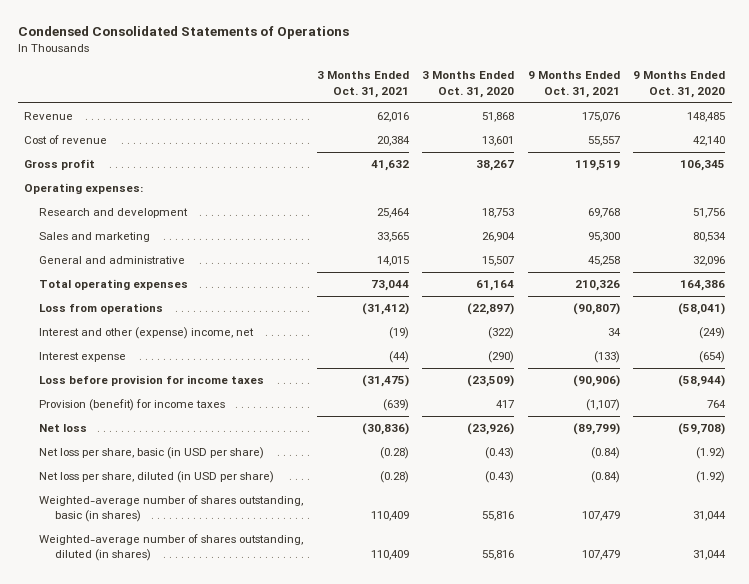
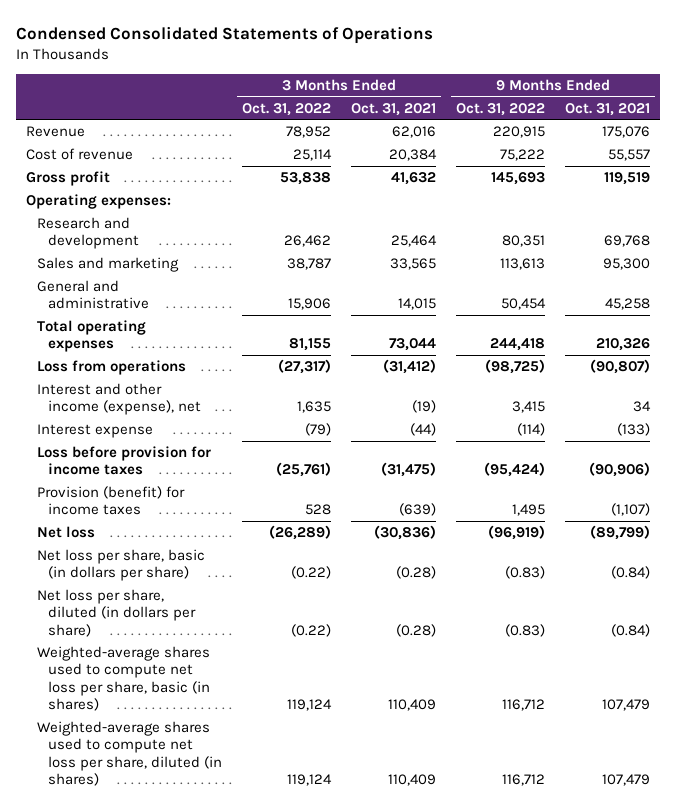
[422,71,515,98] 3 Months Ended Oct. 31, 2020 -> none
[633,71,726,98] 9 Months Ended Oct. 31, 2020 -> none
none -> [242,102,332,116] Oct. 31, 2022
none -> [456,102,546,116] Oct. 31, 2022
[39,327,255,340] Interest and other (expense) income, net -> [37,382,202,416] Interest and other income (expense), net
[39,447,265,460] Net loss per share, basic (in USD per share) -> [37,548,206,582] Net loss per share, basic (in dollars per share)
[39,471,275,484] Net loss per share, diluted (in USD per share) -> [37,588,197,637] Net loss per share, diluted (in dollars per share)
[39,495,304,523] Weighted-average number of shares outstanding, basic (in shares) -> [37,645,211,712] Weighted-average shares used to compute net loss per share, basic (in shares)
[39,534,304,562] Weighted-average number of shares outstanding, diluted (in shares) -> [37,720,223,787] Weighted-average shares used to compute net loss per share, diluted (in shares)

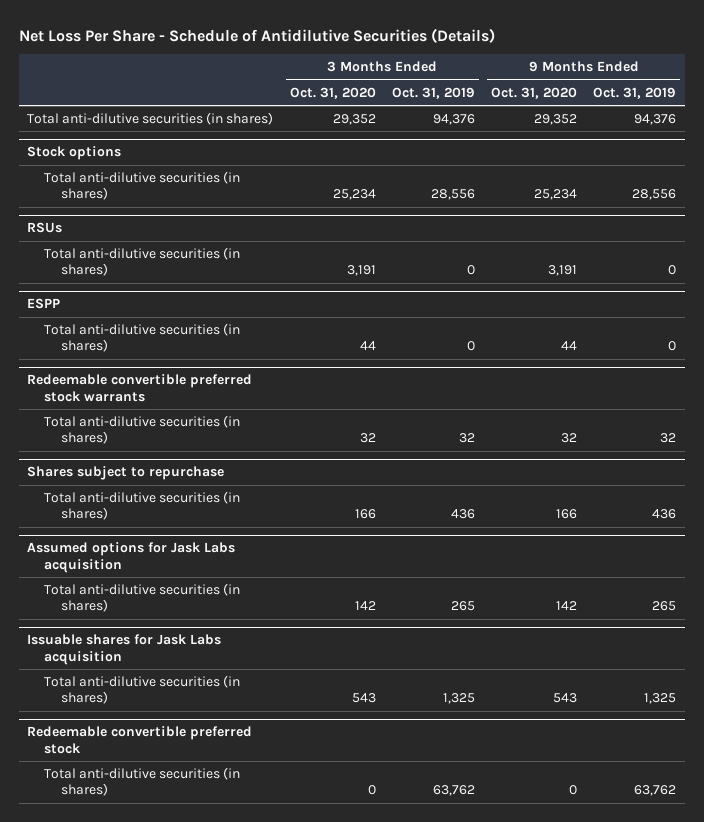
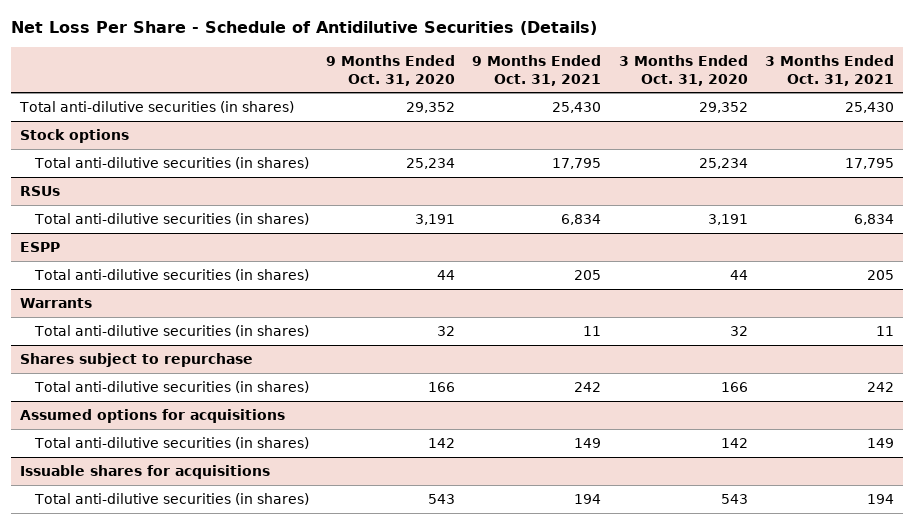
[391,86,475,99] Oct. 31, 2019 -> none
[593,86,677,99] Oct. 31, 2019 -> none
none -> [472,54,602,86] 9 Months Ended Oct. 31, 2021
none -> [765,54,895,86] 3 Months Ended Oct. 31, 2021
[27,374,253,402] Redeemable convertible preferred stock warrants -> [20,297,93,308] Warrants
[27,542,236,573] Assumed options for Jask Labs acquisition -> [20,408,286,423] Assumed options for acquisitions
[27,634,222,665] Issuable shares for Jask Labs acquisition -> [20,464,271,479] Issuable shares for acquisitions
[27,726,253,754] Redeemable convertible preferred stock -> none
[44,767,241,797] Total anti-dilutive securities (in shares) -> none

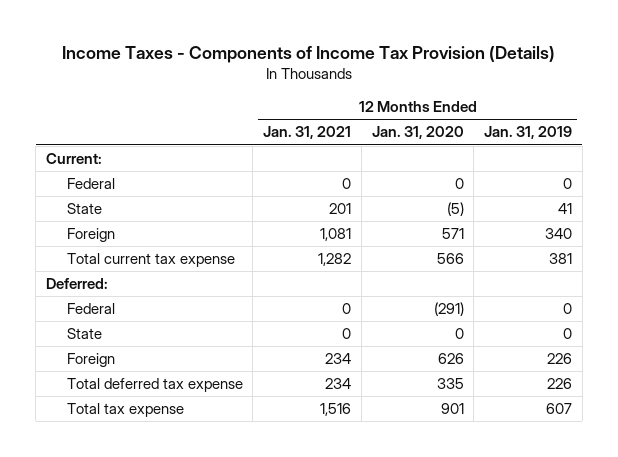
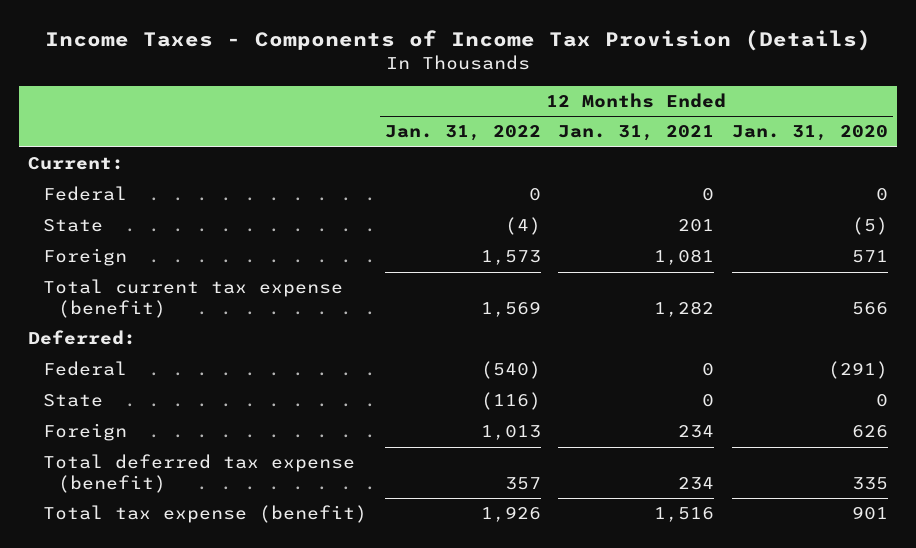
[484,126,573,140] Jan. 31, 2019 -> none
none -> [384,125,541,142] Jan. 31, 2022
[66,253,235,268] Total current tax expense -> [43,279,344,318] Total current tax expense (benefit)
[66,378,243,393] Total deferred tax expense -> [43,454,356,493] Total deferred tax expense (benefit)
[66,403,184,418] Total tax expense -> [43,505,368,524] Total tax expense (benefit)

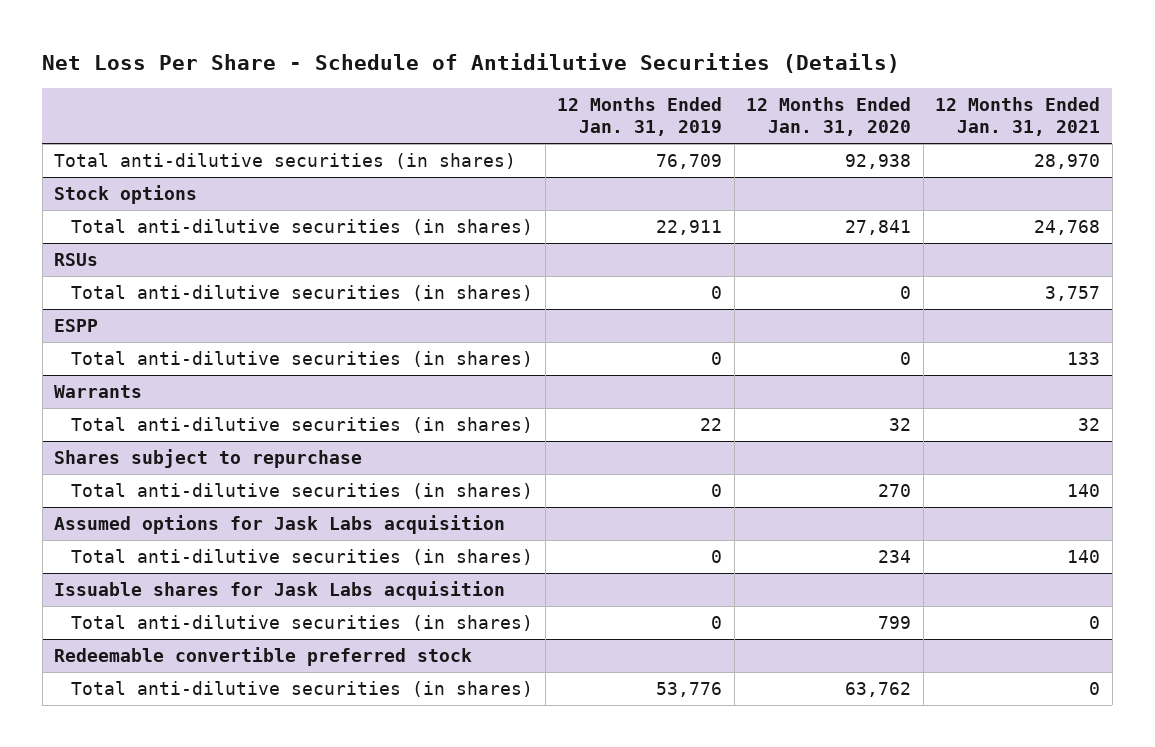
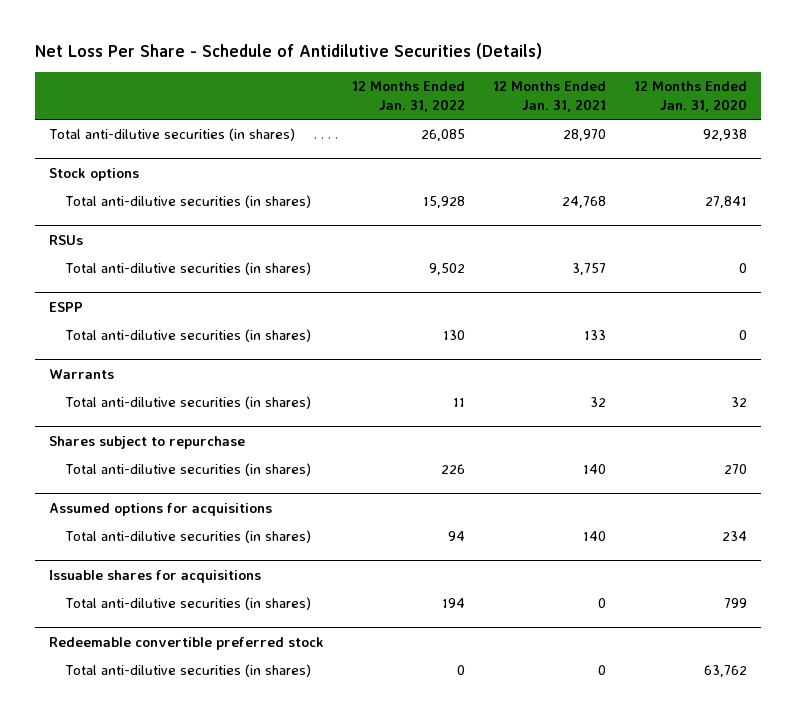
[557,97,723,137] 12 Months Ended Jan. 31, 2019 -> none
none -> [351,81,465,112] 12 Months Ended Jan. 31, 2022
[54,514,506,534] Assumed options for Jask Labs acquisition -> [48,502,272,516] Assumed options for acquisitions
[54,580,506,600] Issuable shares for Jask Labs acquisition -> [48,569,261,583] Issuable shares for acquisitions

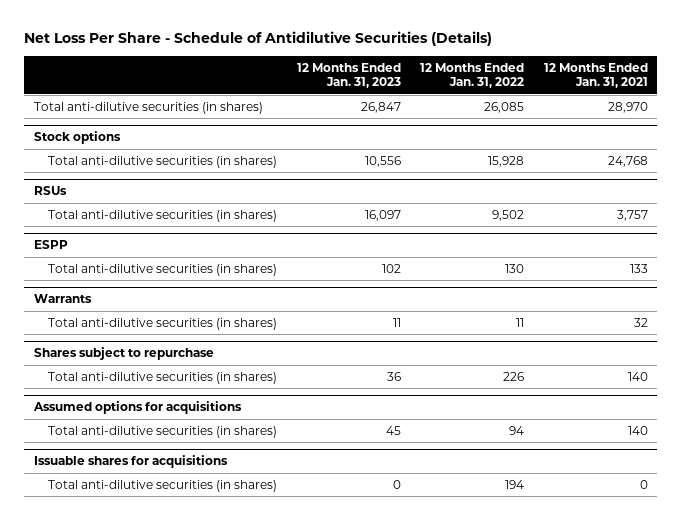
[633,81,747,112] 12 Months Ended Jan. 31, 2020 -> none
none -> [296,62,401,89] 12 Months Ended Jan. 31, 2023
[48,636,324,650] Redeemable convertible preferred stock -> none
[65,664,312,678] Total anti-dilutive securities (in shares) -> none

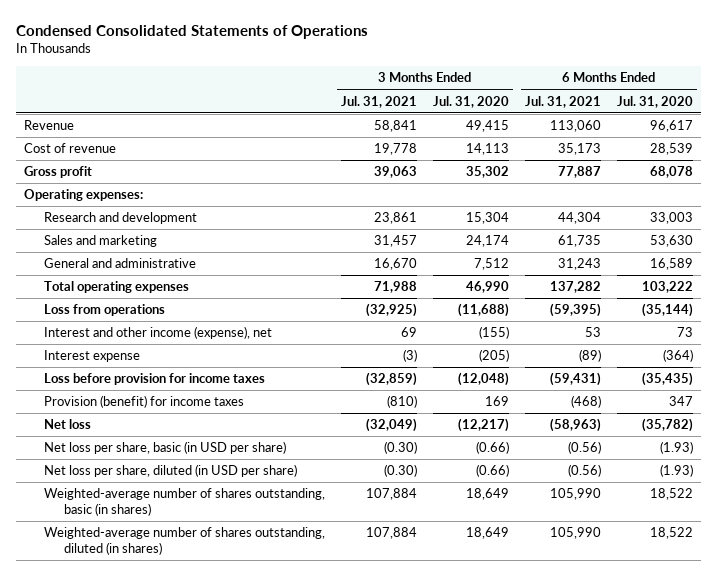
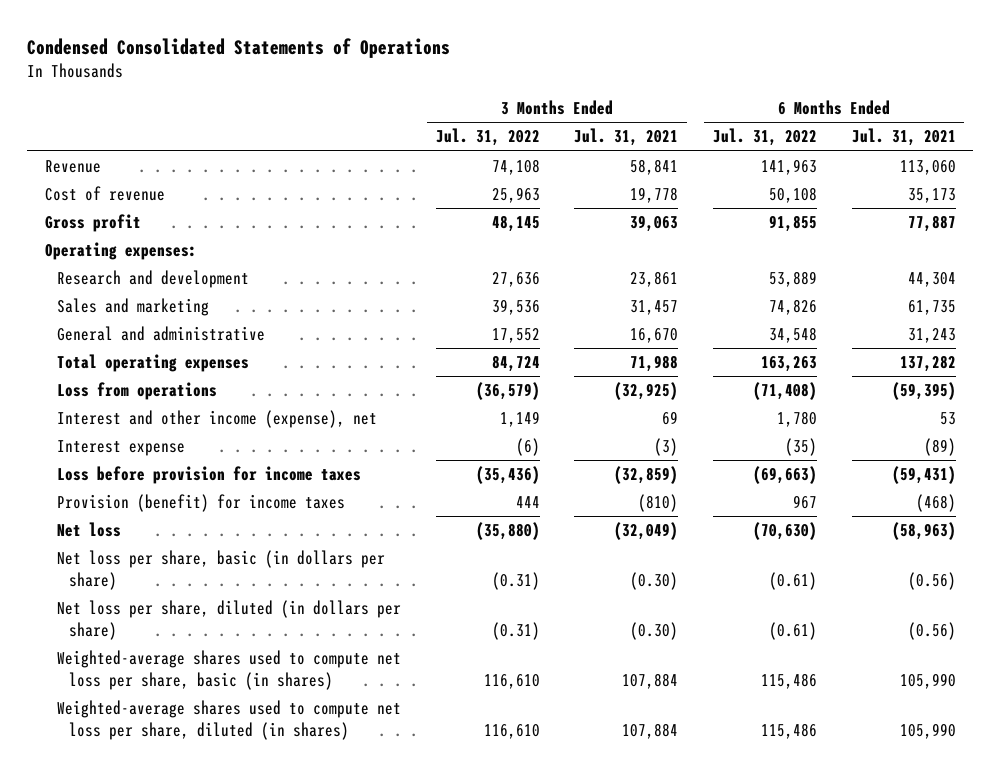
[432,95,509,108] Jul. 31, 2020 -> none
[616,95,693,108] Jul. 31, 2020 -> none
none -> [435,128,540,147] Jul. 31, 2022
none -> [713,128,818,147] Jul. 31, 2022
[43,441,286,455] Net loss per share, basic (in USD per share) -> [57,550,386,590] Net loss per share, basic (in dollars per share)
[43,464,297,478] Net loss per share, diluted (in USD per share) -> [57,600,402,640] Net loss per share, diluted (in dollars per share)
[43,488,325,517] Weighted-average number of shares outstanding, basic (in shares) -> [57,650,402,690] Weighted-average shares used to compute net loss per share, basic (in shares)
[43,527,325,556] Weighted-average number of shares outstanding, diluted (in shares) -> [57,700,402,740] Weighted-average shares used to compute net loss per share, diluted (in shares)

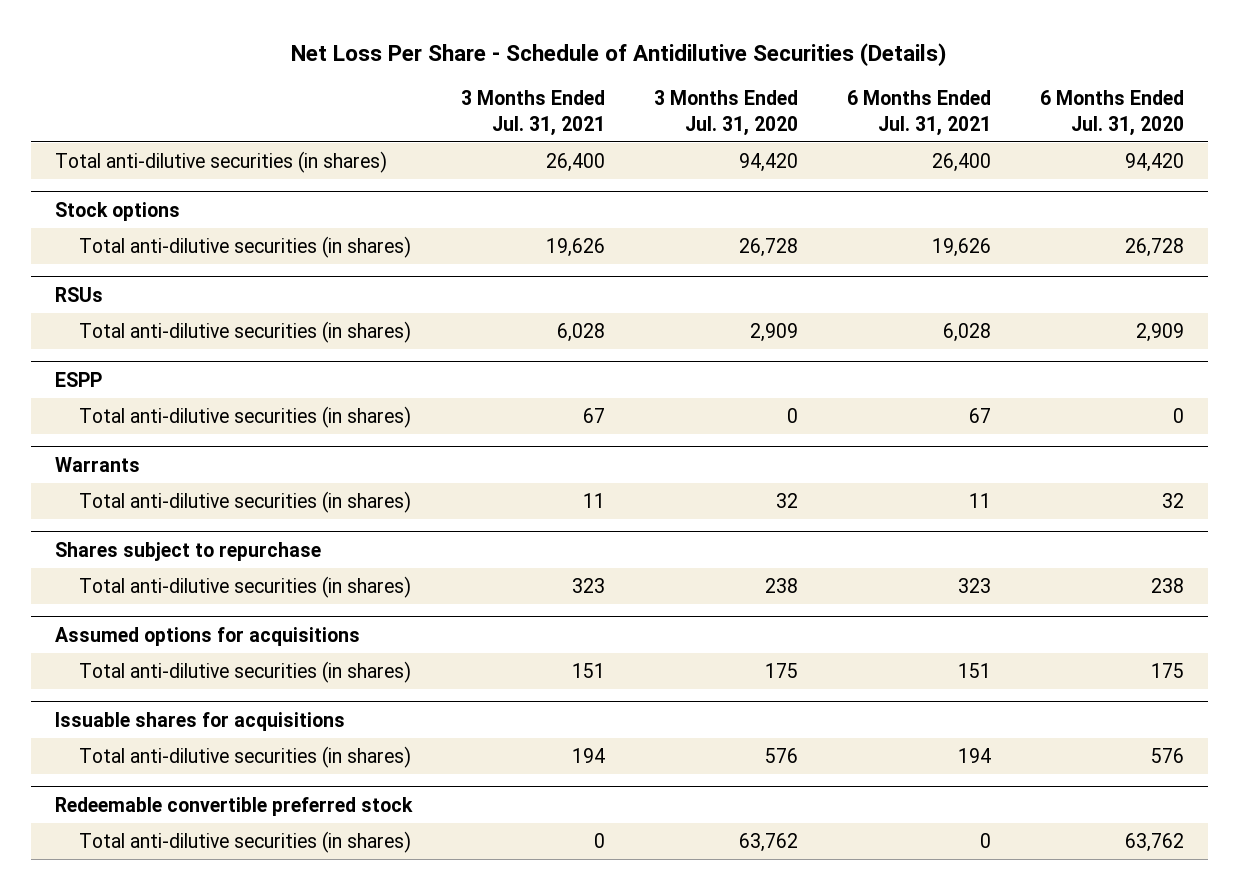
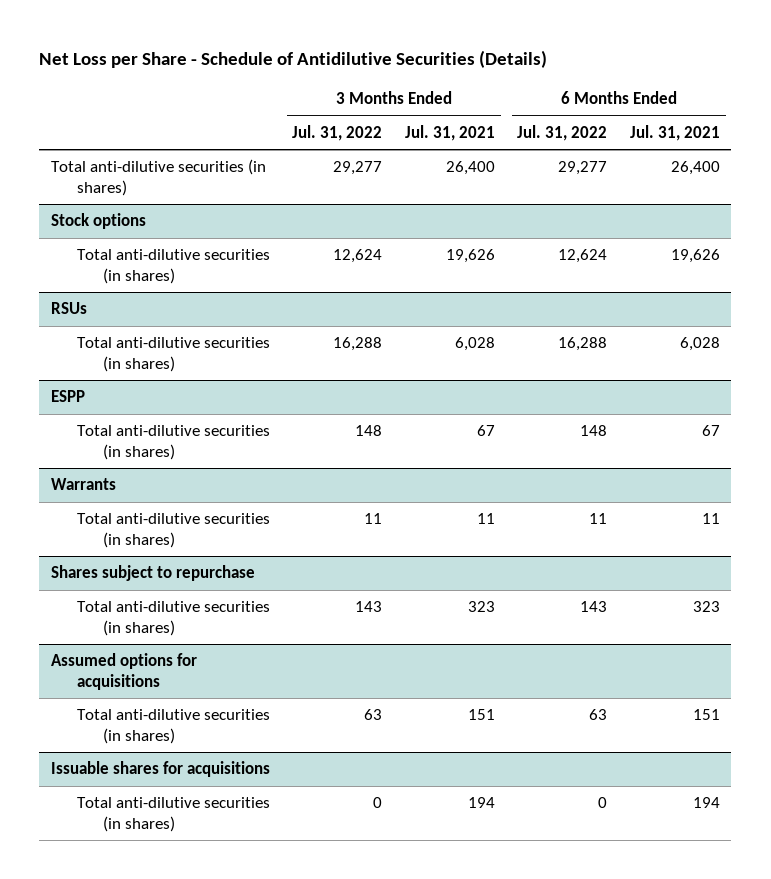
[291,42,947,66] Net Loss Per Share - Schedule of Antidilutive Securities (Details) -> [39,50,548,69] Net Loss per Share - Schedule of Antidilutive Securities (Details)
[653,90,798,136] 3 Months Ended Jul. 31, 2020 -> none
[1039,90,1184,136] 6 Months Ended Jul. 31, 2020 -> none
none -> [292,125,383,142] Jul. 31, 2022
none -> [517,125,608,142] Jul. 31, 2022
[55,796,414,816] Redeemable convertible preferred stock -> none
[79,830,412,853] Total anti-dilutive securities (in shares) -> none

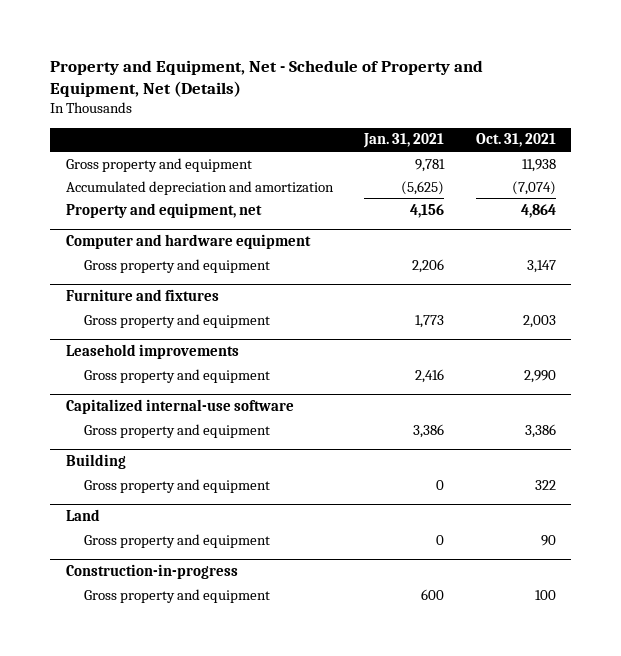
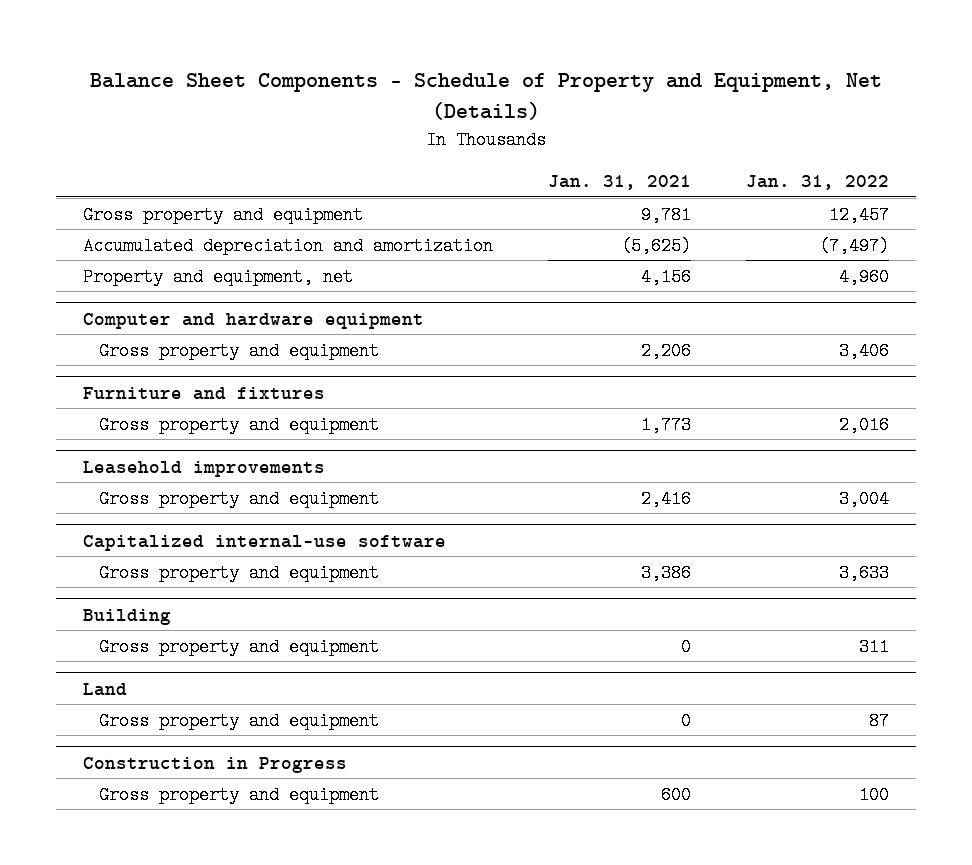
[49,59,483,98] Property and Equipment, Net - Schedule of Property and Equipment, Net (Details) -> [90,72,883,121] Balance Sheet Components - Schedule of Property and Equipment, Net (Details)
[475,133,556,148] Oct. 31, 2021 -> none
none -> [745,175,889,191] Jan. 31, 2022
[65,564,238,580] Construction-in-progress -> [83,756,348,773] Construction in Progress

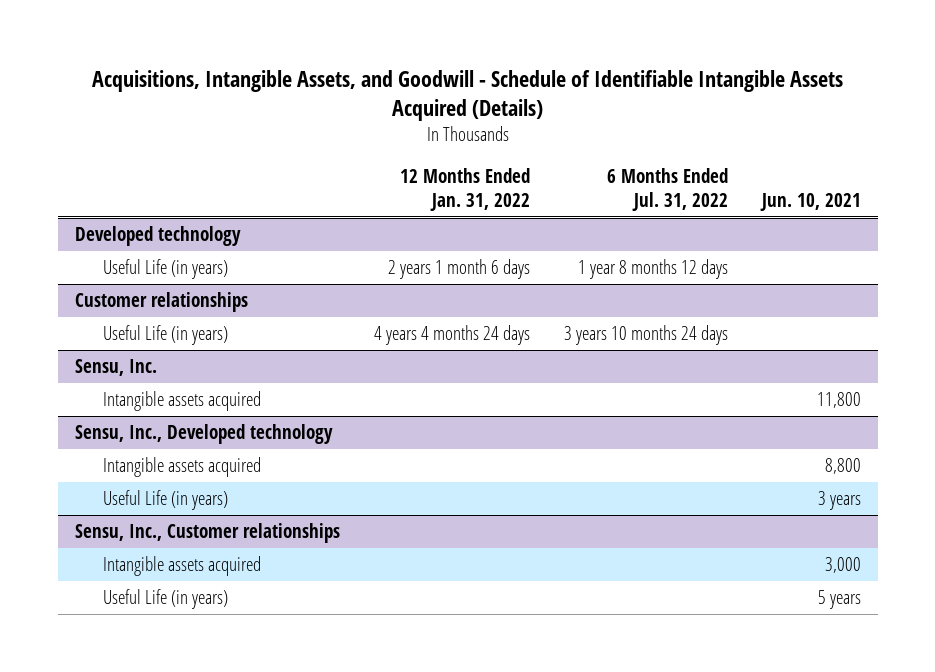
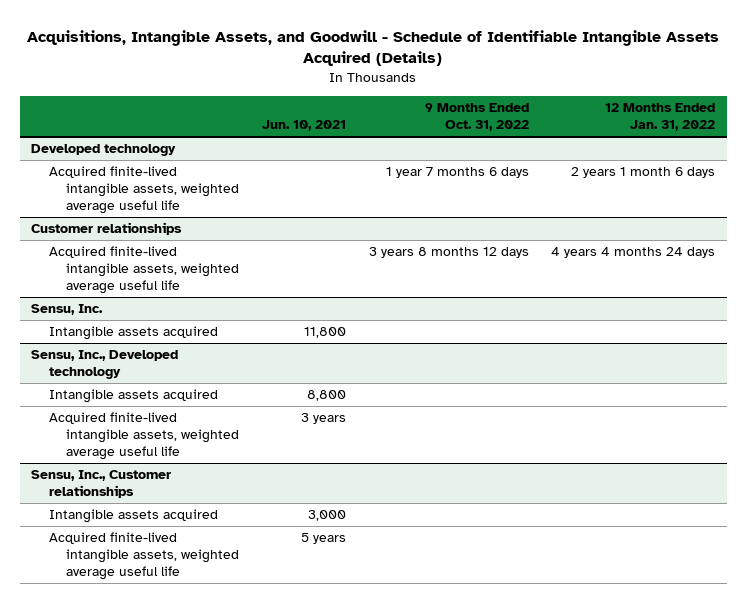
[606,168,728,212] 6 Months Ended Jul. 31, 2022 -> none
none -> [424,103,529,132] 9 Months Ended Oct. 31, 2022
[103,258,229,279] Useful Life (in years) -> [48,166,240,214] Acquired finite-lived intangible assets, weighted average useful life
[103,324,229,345] Useful Life (in years) -> [48,246,240,294] Acquired finite-lived intangible assets, weighted average useful life
[103,489,229,510] Useful Life (in years) -> [48,412,240,460] Acquired finite-lived intangible assets, weighted average useful life
[103,588,229,609] Useful Life (in years) -> [48,532,240,580] Acquired finite-lived intangible assets, weighted average useful life

